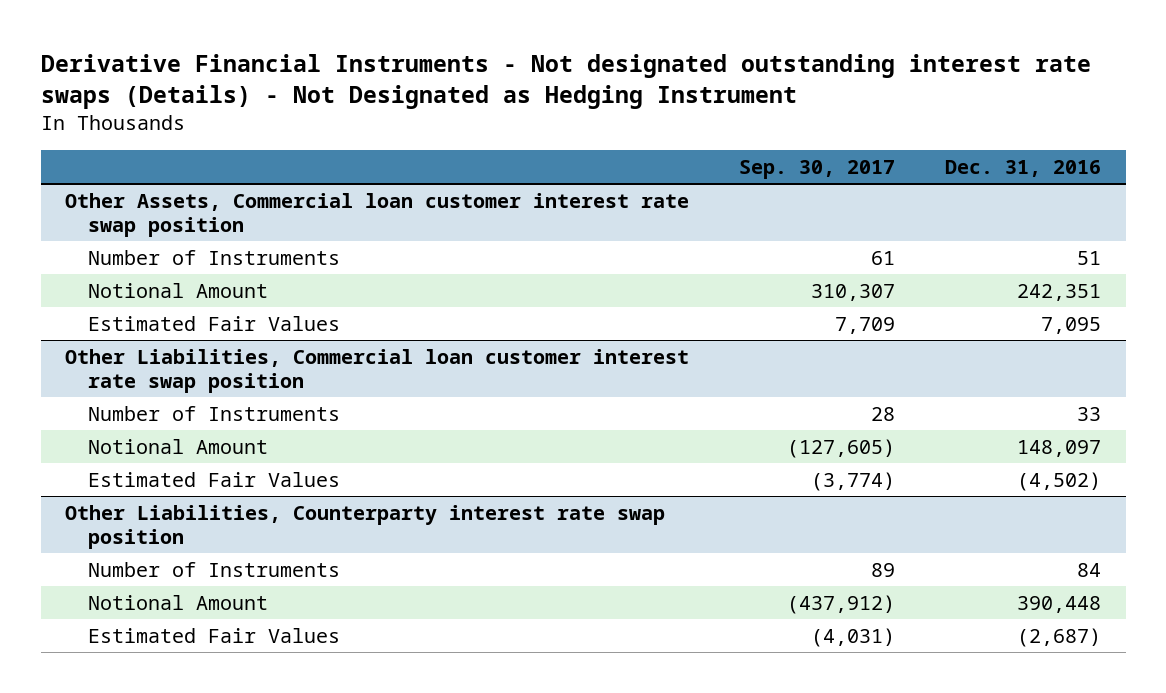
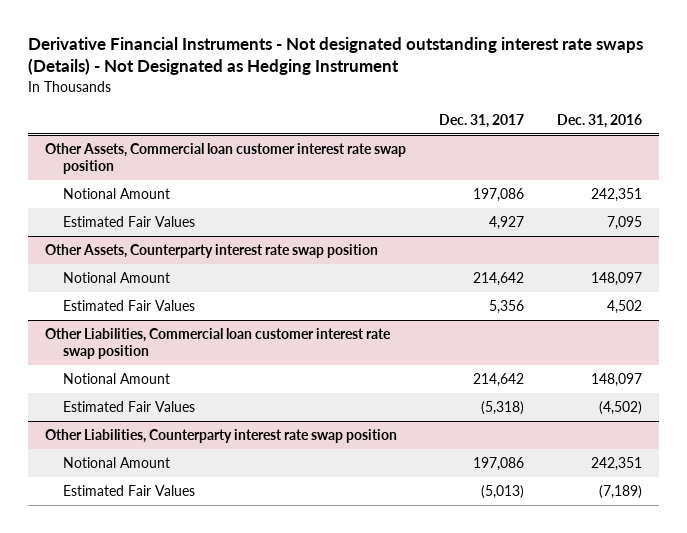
[739,160,896,180] Sep. 30, 2017 -> none
none -> [439,113,525,128] Dec. 31, 2017
[87,249,340,265] Number of Instruments -> none
none -> [45,243,379,258] Other Assets, Counterparty interest rate swap position
none -> [62,271,170,283] Notional Amount
none -> [62,299,195,311] Estimated Fair Values
[87,405,340,421] Number of Instruments -> none
[87,561,340,577] Number of Instruments -> none
[1016,595,1101,613] 390,448 -> [591,456,643,471] 242,351
[1016,627,1101,647] (2,687) -> [599,484,643,499] (7,189)

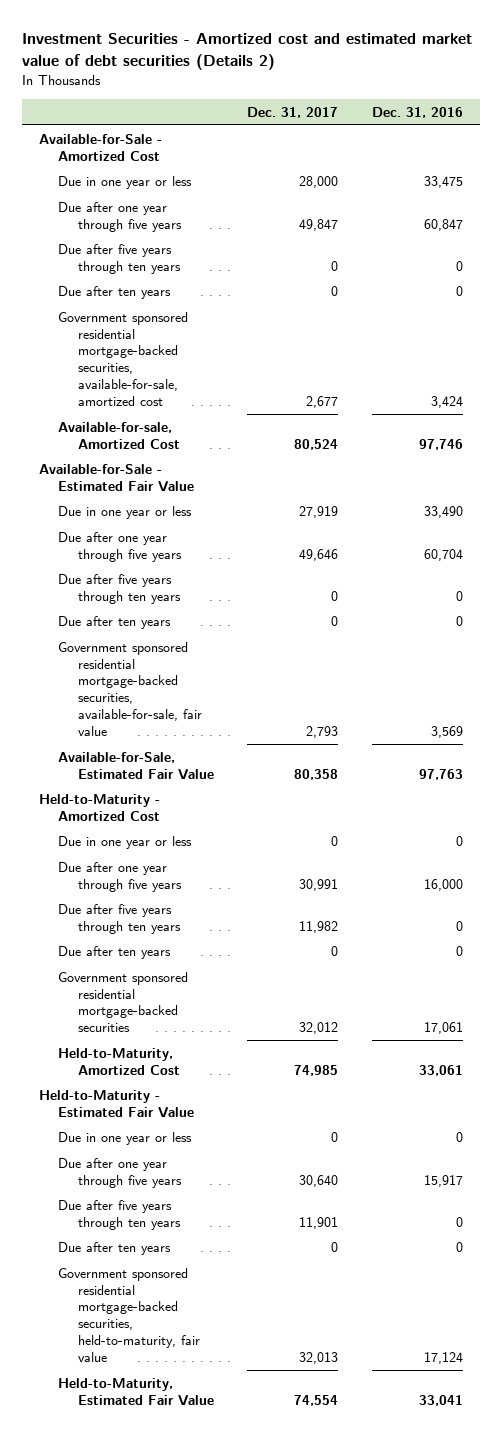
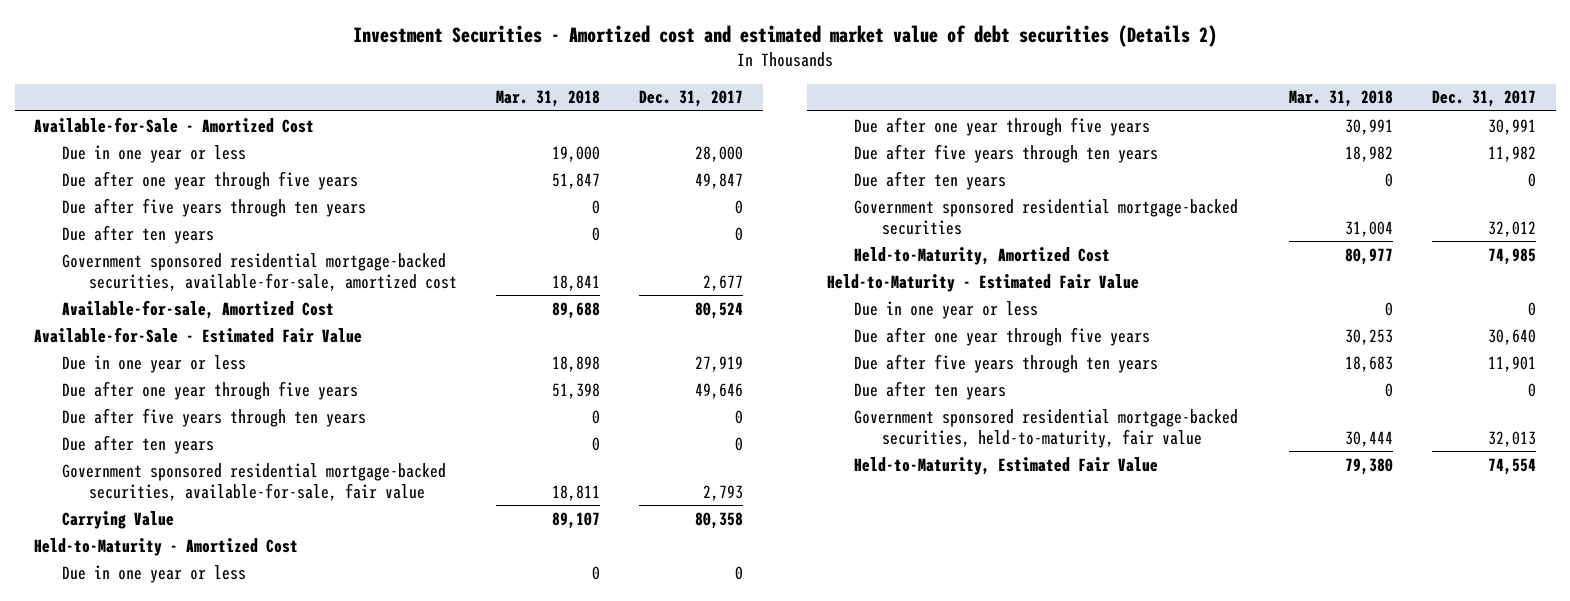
[372,107,464,119] Dec. 31, 2016 -> none
none -> [496,90,601,108] Mar. 31, 2018
[58,751,214,780] Available-for-Sale, Estimated Fair Value -> [61,510,174,529] Carrying Value

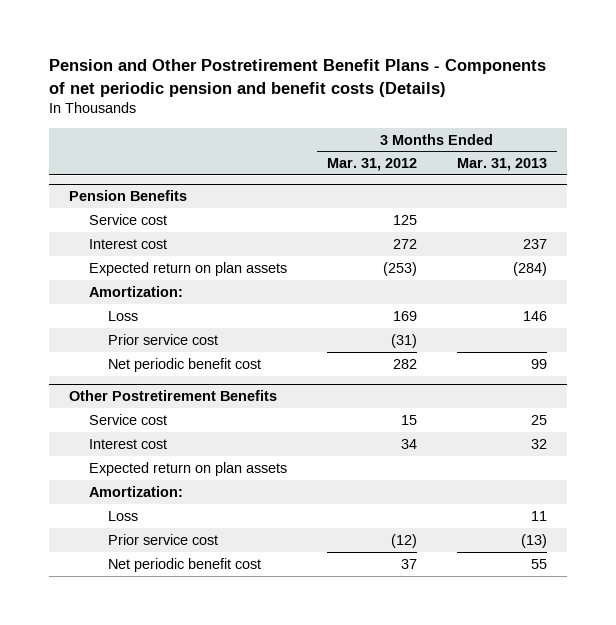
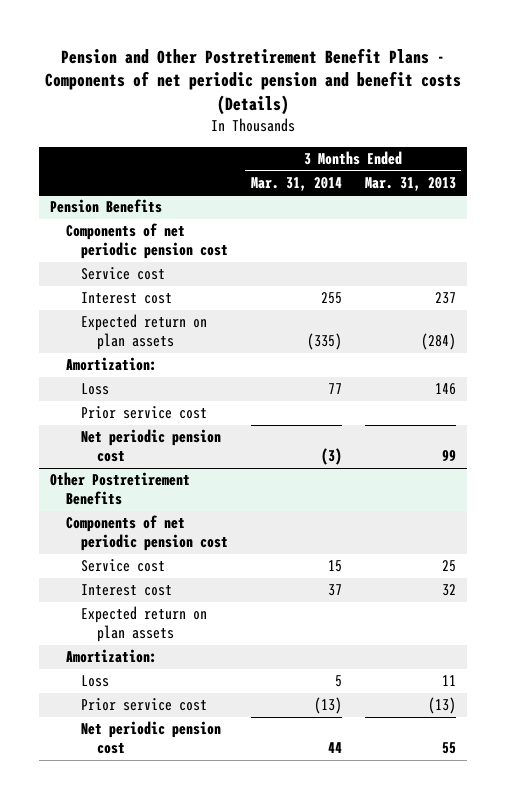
[326,158,417,172] Mar. 31, 2012 -> none
none -> [250,176,342,191] Mar. 31, 2014
none -> [65,223,229,260] Components of net periodic pension cost
[108,357,262,372] Net periodic benefit cost -> [81,429,222,463] Net periodic pension cost
none -> [65,515,229,552] Components of net periodic pension cost
[108,557,262,572] Net periodic benefit cost -> [81,721,222,755] Net periodic pension cost

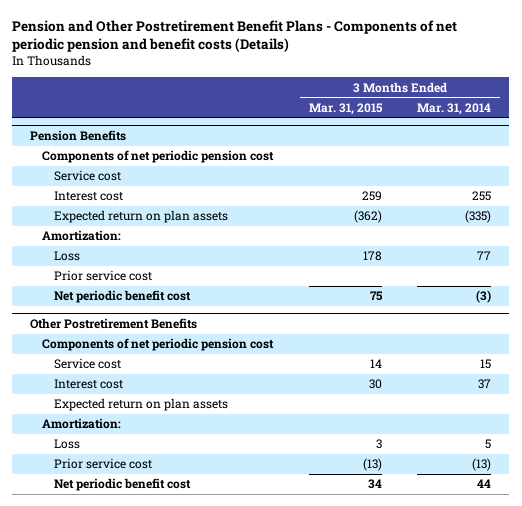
[364,176,456,191] Mar. 31, 2013 -> none
none -> [308,102,383,115] Mar. 31, 2015
[81,429,222,463] Net periodic pension cost -> [53,290,191,304] Net periodic benefit cost
[81,721,222,755] Net periodic pension cost -> [53,478,191,492] Net periodic benefit cost

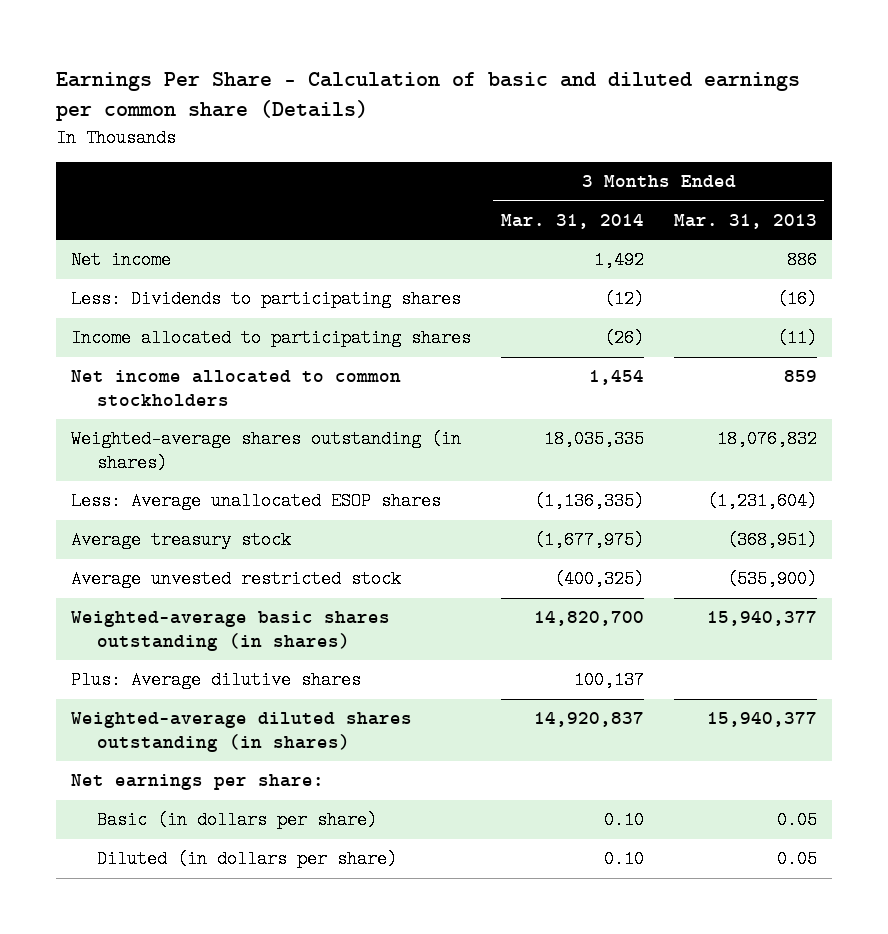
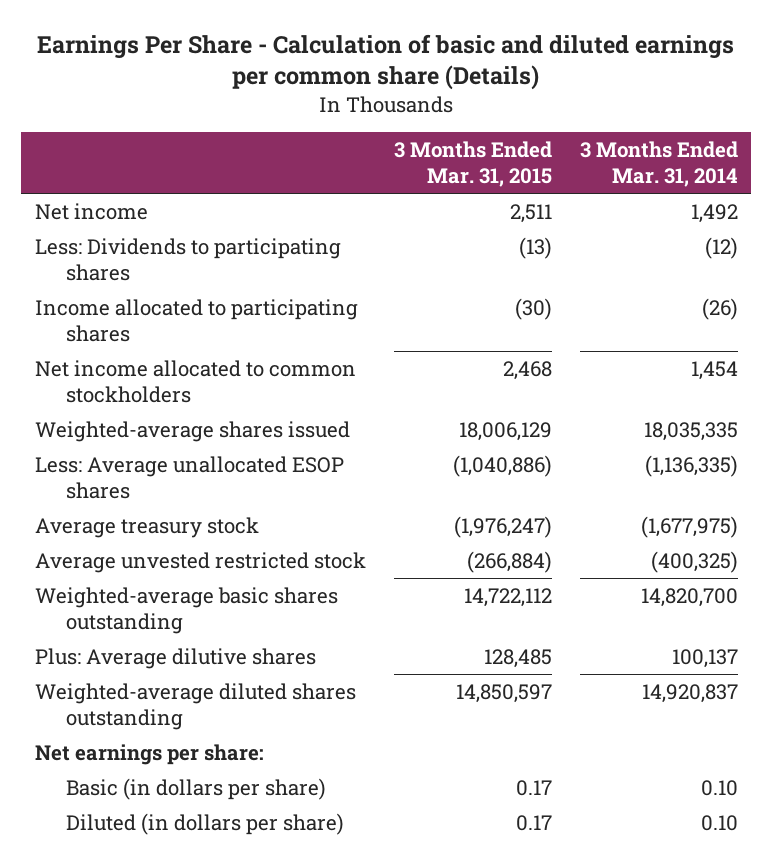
[673,213,817,229] Mar. 31, 2013 -> none
none -> [393,140,552,187] 3 Months Ended Mar. 31, 2015
[70,430,461,472] Weighted-average shares outstanding (in shares) -> [34,420,350,442] Weighted-average shares issued
[70,611,390,651] Weighted-average basic shares outstanding (in shares) -> [34,586,338,635] Weighted-average basic shares outstanding
[70,712,412,752] Weighted-average diluted shares outstanding (in shares) -> [34,682,356,731] Weighted-average diluted shares outstanding

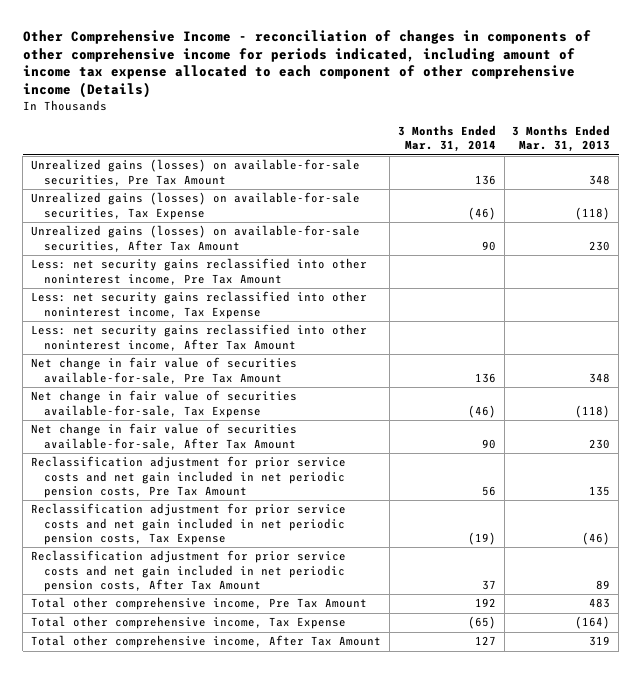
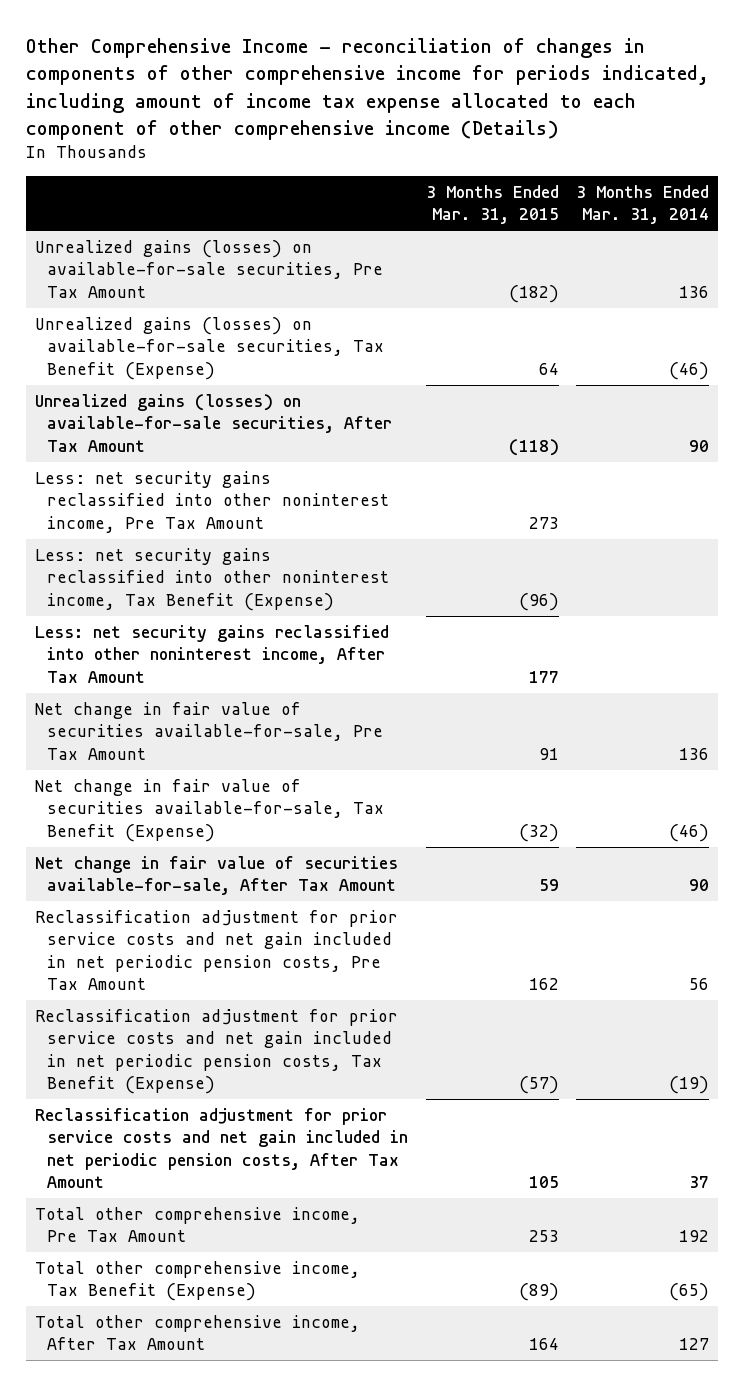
[512,124,611,153] 3 Months Ended Mar. 31, 2013 -> none
none -> [425,184,559,225] 3 Months Ended Mar. 31, 2015
[31,192,361,220] Unrealized gains (losses) on available-for-sale securities, Tax Expense -> [34,317,385,380] Unrealized gains (losses) on available-for-sale securities, Tax Benefit (Expense)
[31,291,368,319] Less: net security gains reclassified into other noninterest income, Tax Expense -> [34,548,390,611] Less: net security gains reclassified into other noninterest income, Tax Benefit (Expense)
[31,390,298,418] Net change in fair value of securities available-for-sale, Tax Expense -> [34,779,385,842] Net change in fair value of securities available-for-sale, Tax Benefit (Expense)
[31,503,347,545] Reclassification adjustment for prior service costs and net gain included in net periodic pension costs, Tax Expense -> [34,1009,398,1094] Reclassification adjustment for prior service costs and net gain included in net periodic pension costs, Tax Benefit (Expense)
[31,616,347,630] Total other comprehensive income, Tax Expense -> [34,1261,360,1302] Total other comprehensive income, Tax Benefit (Expense)

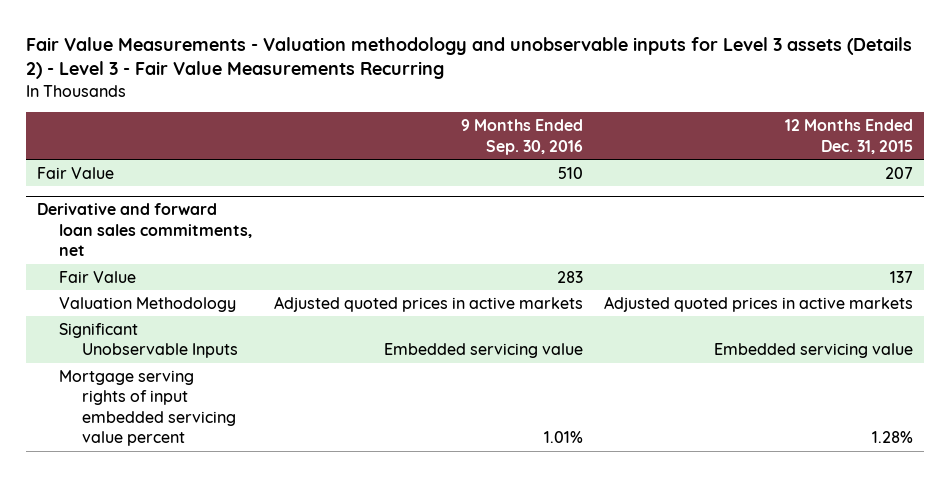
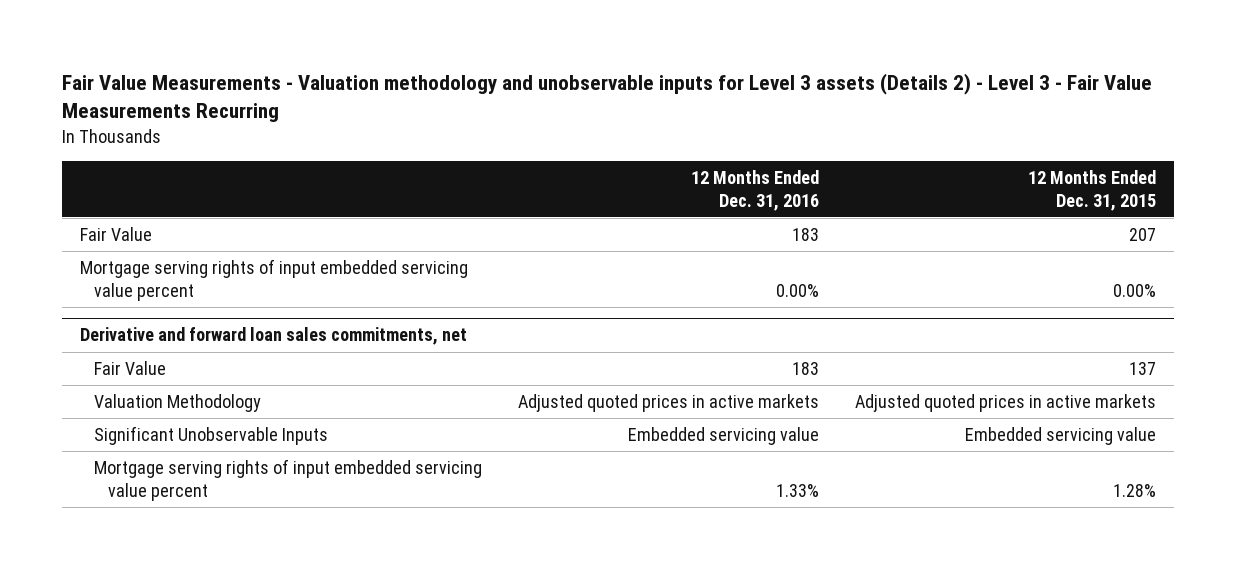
[460,119,583,155] 9 Months Ended Sep. 30, 2016 -> none
none -> [690,169,819,211] 12 Months Ended Dec. 31, 2016
none -> [80,259,469,301] Mortgage serving rights of input embedded servicing value percent

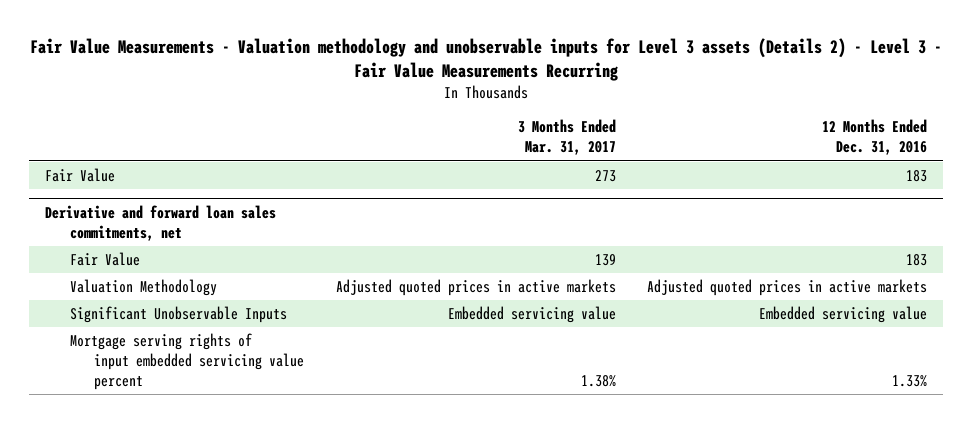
[1027,169,1156,211] 12 Months Ended Dec. 31, 2015 -> none
none -> [517,119,616,156] 3 Months Ended Mar. 31, 2017
[80,259,469,301] Mortgage serving rights of input embedded servicing value percent -> none

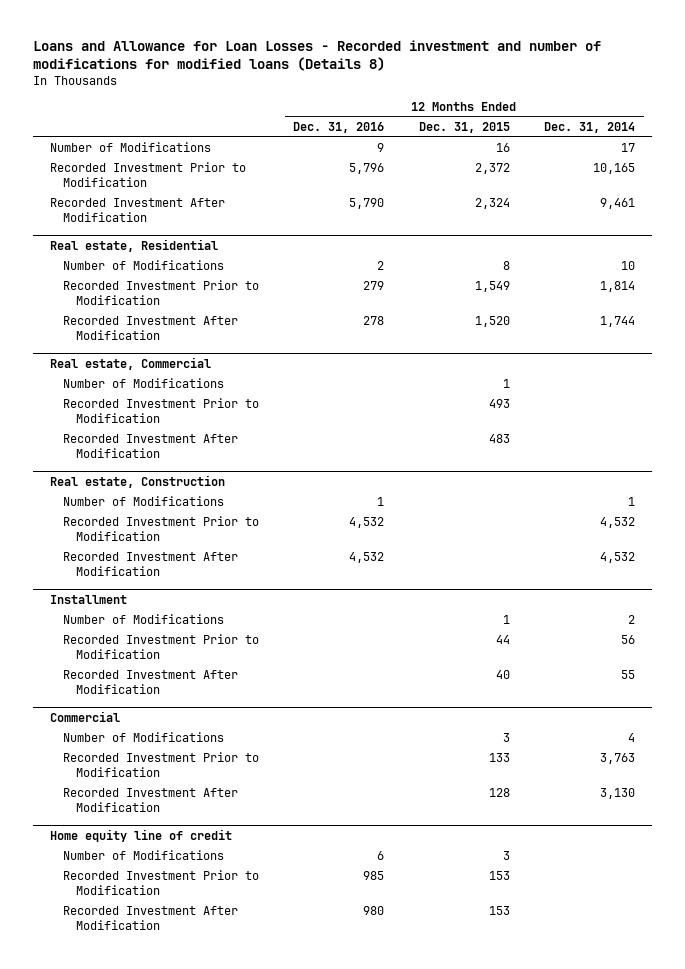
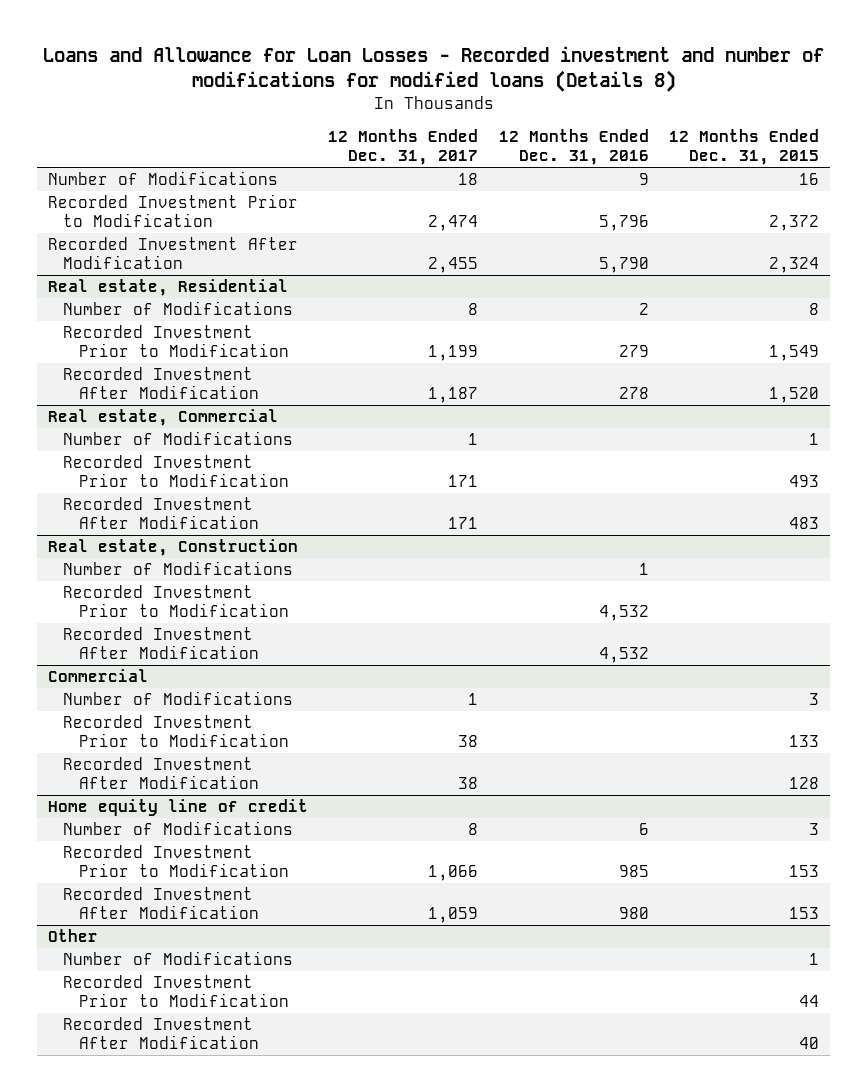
[544,122,636,134] Dec. 31, 2014 -> none
none -> [328,129,479,166] 12 Months Ended Dec. 31, 2017
[50,594,128,604] Installment -> none
[63,614,225,625] Number of Modifications -> none
[63,634,260,660] Recorded Investment Prior to Modification -> none
[63,670,239,695] Recorded Investment After Modification -> none
none -> [47,929,98,943] Other
none -> [63,951,294,966] Number of Modifications
none -> [63,975,289,1007] Recorded Investment Prior to Modification
none -> [63,1017,259,1049] Recorded Investment After Modification

